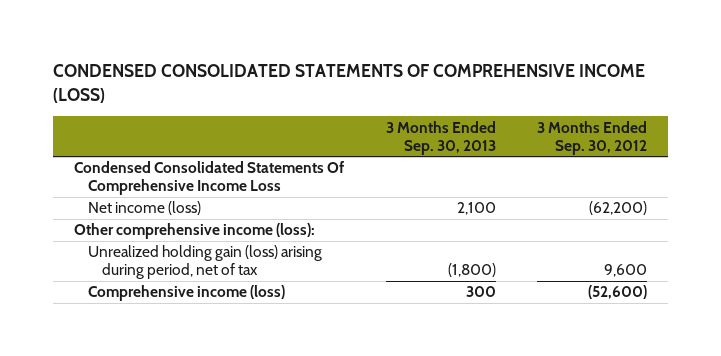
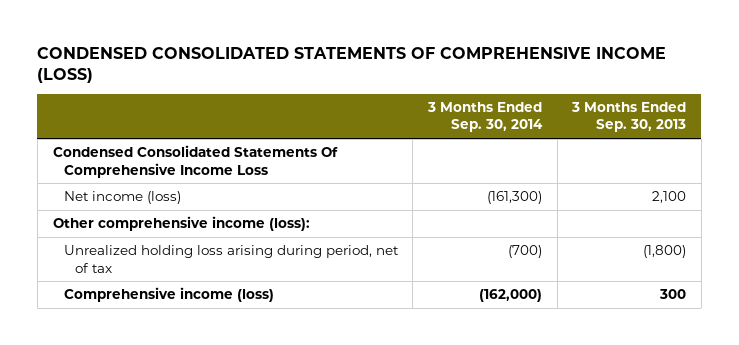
[537,120,648,155] 3 Months Ended Sep. 30, 2012 -> none
none -> [426,102,543,133] 3 Months Ended Sep. 30, 2014
[88,245,323,280] Unrealized holding gain (loss) arising during period, net of tax -> [63,245,399,273] Unrealized holding loss arising during period, net of tax

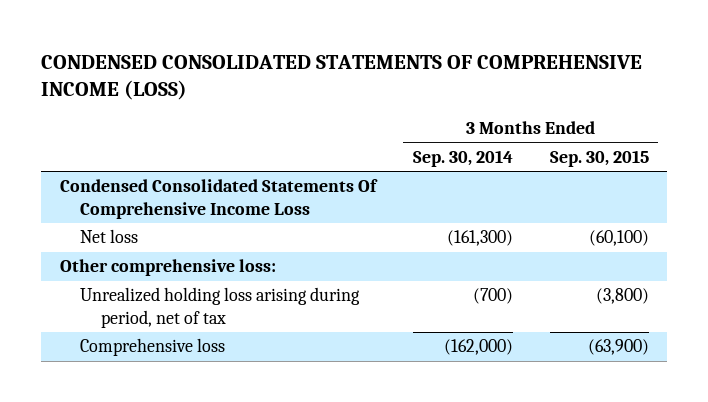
[571,102,687,133] 3 Months Ended Sep. 30, 2013 -> none
none -> [549,149,649,167] Sep. 30, 2015
[63,191,181,205] Net income (loss) -> [80,229,139,244] Net loss
[52,216,310,232] Other comprehensive income (loss): -> [59,259,276,277] Other comprehensive loss:
[63,287,274,303] Comprehensive income (loss) -> [80,338,226,357] Comprehensive loss

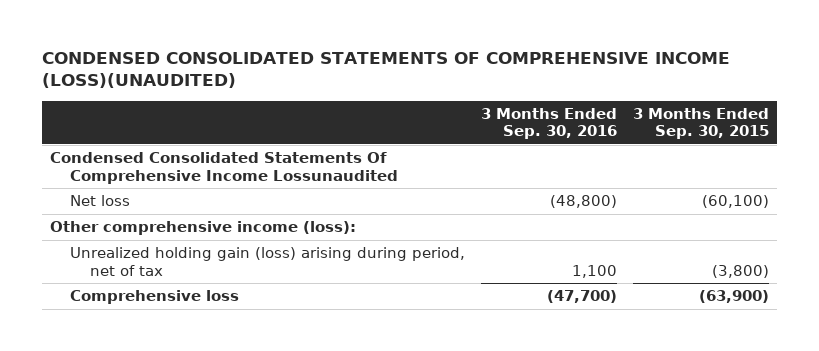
[41,54,643,101] CONDENSED CONSOLIDATED STATEMENTS OF COMPREHENSIVE INCOME (LOSS) -> [41,52,730,89] CONDENSED CONSOLIDATED STATEMENTS OF COMPREHENSIVE INCOME (LOSS)(UNAUDITED)
[412,149,513,167] Sep. 30, 2014 -> none
none -> [480,107,617,140] 3 Months Ended Sep. 30, 2016
[59,179,378,219] Condensed Consolidated Statements Of Comprehensive Income Loss -> [49,152,398,184] Condensed Consolidated Statements Of Comprehensive Income Lossunaudited
[59,259,276,277] Other comprehensive loss: -> [49,221,356,236] Other comprehensive income (loss):
[80,287,361,328] Unrealized holding loss arising during period, net of tax -> [69,247,465,276] Unrealized holding gain (loss) arising during period, net of tax

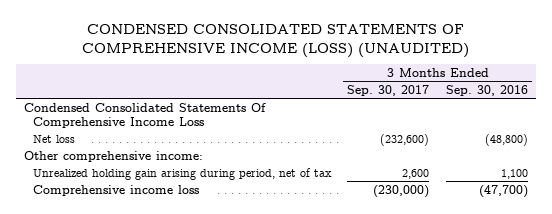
[41,52,730,89] CONDENSED CONSOLIDATED STATEMENTS OF COMPREHENSIVE INCOME (LOSS)(UNAUDITED) -> [82,24,470,58] CONDENSED CONSOLIDATED STATEMENTS OF COMPREHENSIVE INCOME (LOSS) (UNAUDITED)
[632,107,769,140] 3 Months Ended Sep. 30, 2015 -> none
none -> [347,84,430,96] Sep. 30, 2017
[49,152,398,184] Condensed Consolidated Statements Of Comprehensive Income Lossunaudited -> [24,102,267,128] Condensed Consolidated Statements Of Comprehensive Income Loss
[49,221,356,236] Other comprehensive income (loss): -> [24,150,204,162] Other comprehensive income:
[69,247,465,276] Unrealized holding gain (loss) arising during period, net of tax -> [32,167,332,180] Unrealized holding gain arising during period, net of tax
[69,290,239,305] Comprehensive loss -> [32,184,199,196] Comprehensive income loss

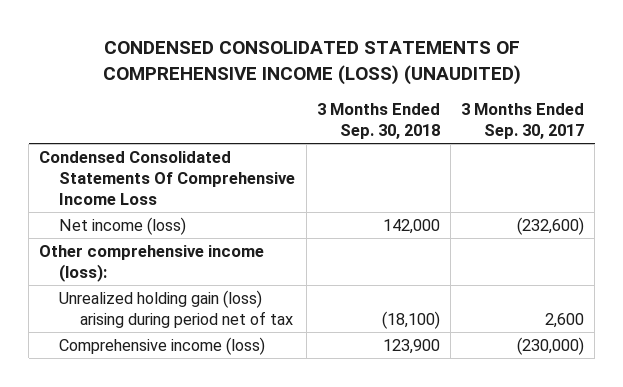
[446,84,529,96] Sep. 30, 2016 -> none
none -> [316,103,440,140] 3 Months Ended Sep. 30, 2018
[32,134,75,143] Net loss -> [59,216,187,235] Net income (loss)
[24,150,204,162] Other comprehensive income: -> [39,244,265,282] Other comprehensive income (loss):
[32,167,332,180] Unrealized holding gain arising during period, net of tax -> [59,289,293,328] Unrealized holding gain (loss) arising during period net of tax
[32,184,199,196] Comprehensive income loss -> [59,336,266,355] Comprehensive income (loss)

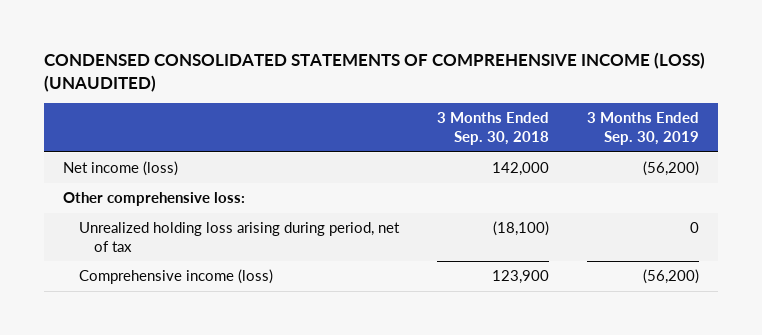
[461,103,585,140] 3 Months Ended Sep. 30, 2017 -> none
none -> [586,112,699,145] 3 Months Ended Sep. 30, 2019
[39,150,296,205] Condensed Consolidated Statements Of Comprehensive Income Loss -> none
[39,244,265,282] Other comprehensive income (loss): -> [63,192,246,207] Other comprehensive loss:
[59,289,293,328] Unrealized holding gain (loss) arising during period net of tax -> [78,222,400,252] Unrealized holding loss arising during period, net of tax

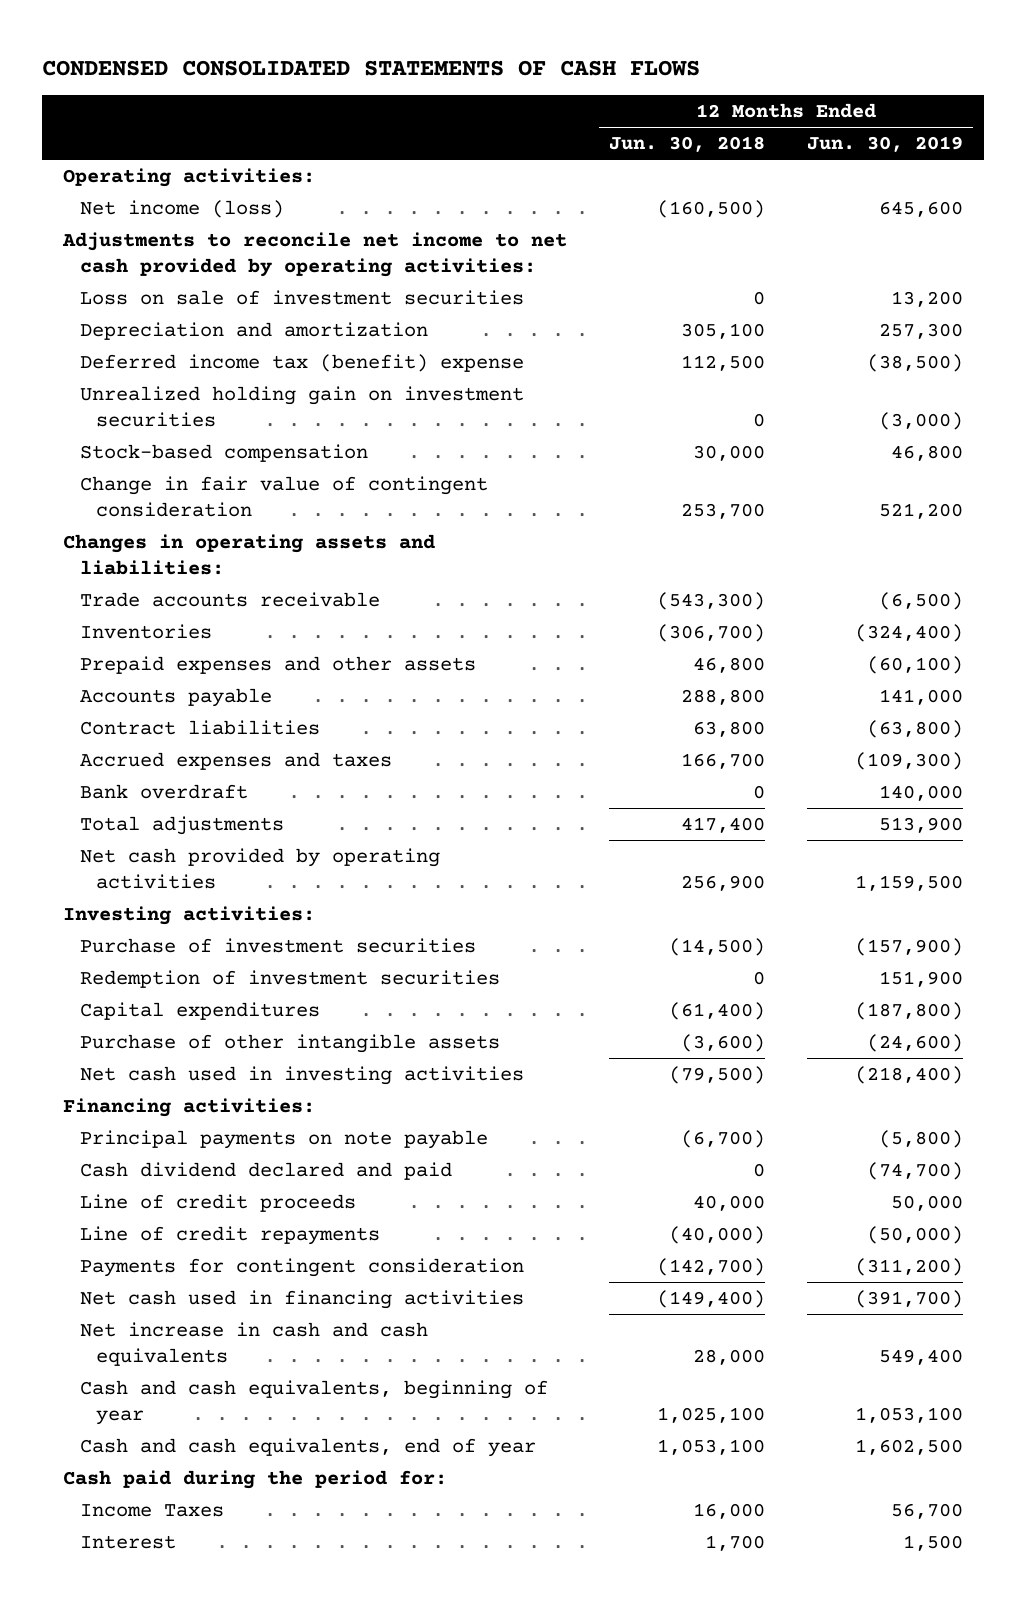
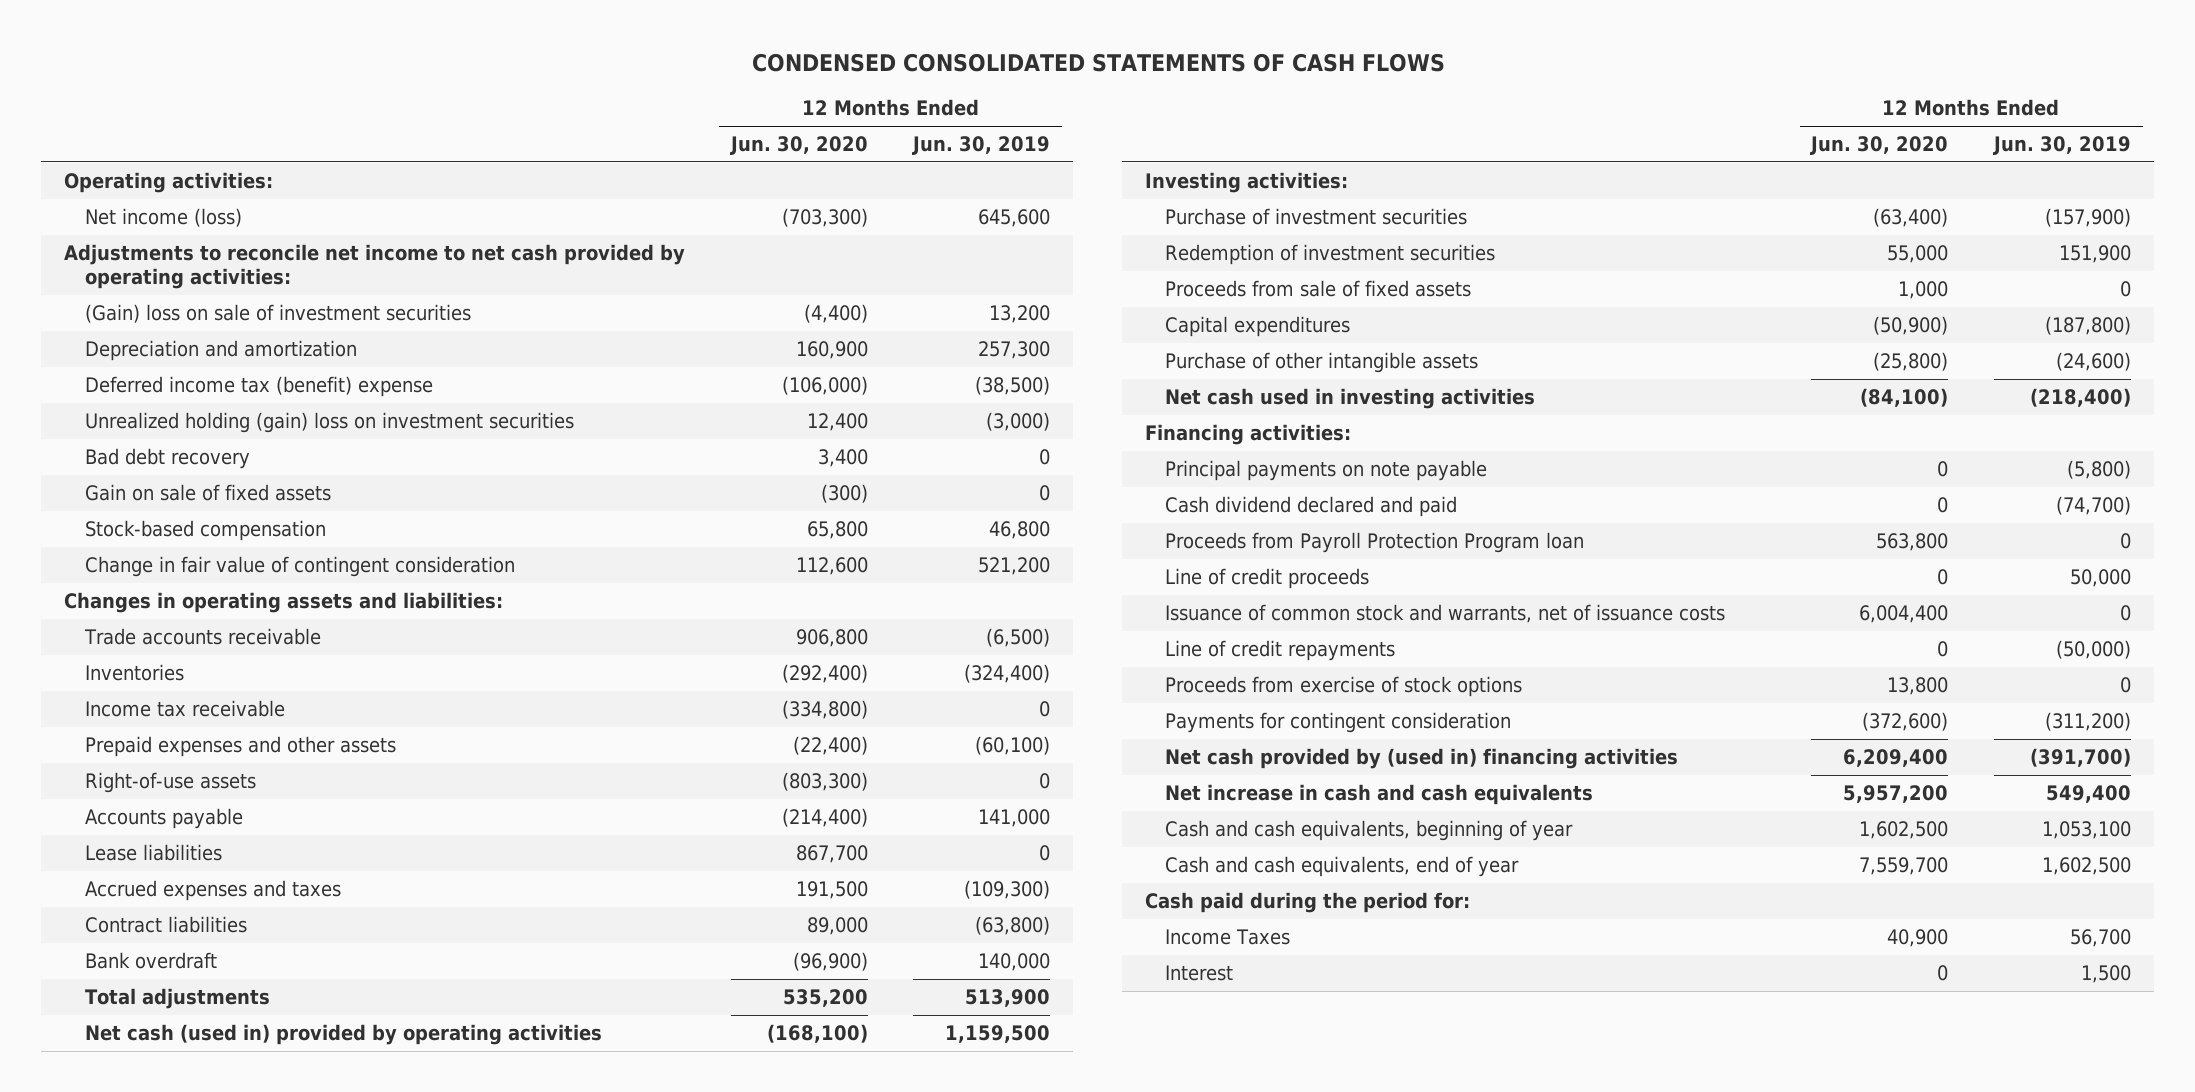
[609,136,766,153] Jun. 30, 2018 -> none
none -> [729,135,868,155] Jun. 30, 2020
[79,290,524,306] Loss on sale of investment securities -> [84,303,471,323] (Gain) loss on sale of investment securities
[79,386,524,428] Unrealized holding gain on investment securities -> [84,411,574,433] Unrealized holding (gain) loss on investment securities
none -> [84,447,250,469] Bad debt recovery
none -> [84,483,331,501] Gain on sale of fixed assets
none -> [84,699,285,717] Income tax receivable
none -> [84,771,256,793] Right-of-use assets
none -> [84,843,222,861] Lease liabilities
[79,720,320,736] Contract liabilities -> [84,915,247,933] Contract liabilities
[79,848,440,890] Net cash provided by operating activities -> [84,1023,602,1045] Net cash (used in) provided by operating activities
none -> [1165,279,1472,297] Proceeds from sale of fixed assets
none -> [1165,531,1585,553] Proceeds from Payroll Protection Program loan
none -> [1165,603,1726,623] Issuance of common stock and warrants, net of issuance costs
none -> [1165,675,1523,697] Proceeds from exercise of stock options
[79,1290,524,1310] Net cash used in financing activities -> [1165,747,1679,769] Net cash provided by (used in) financing activities

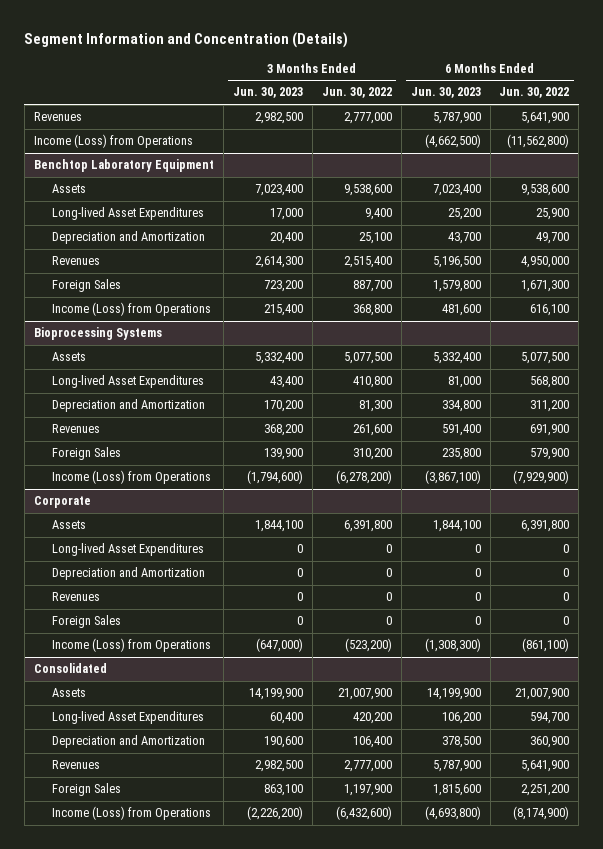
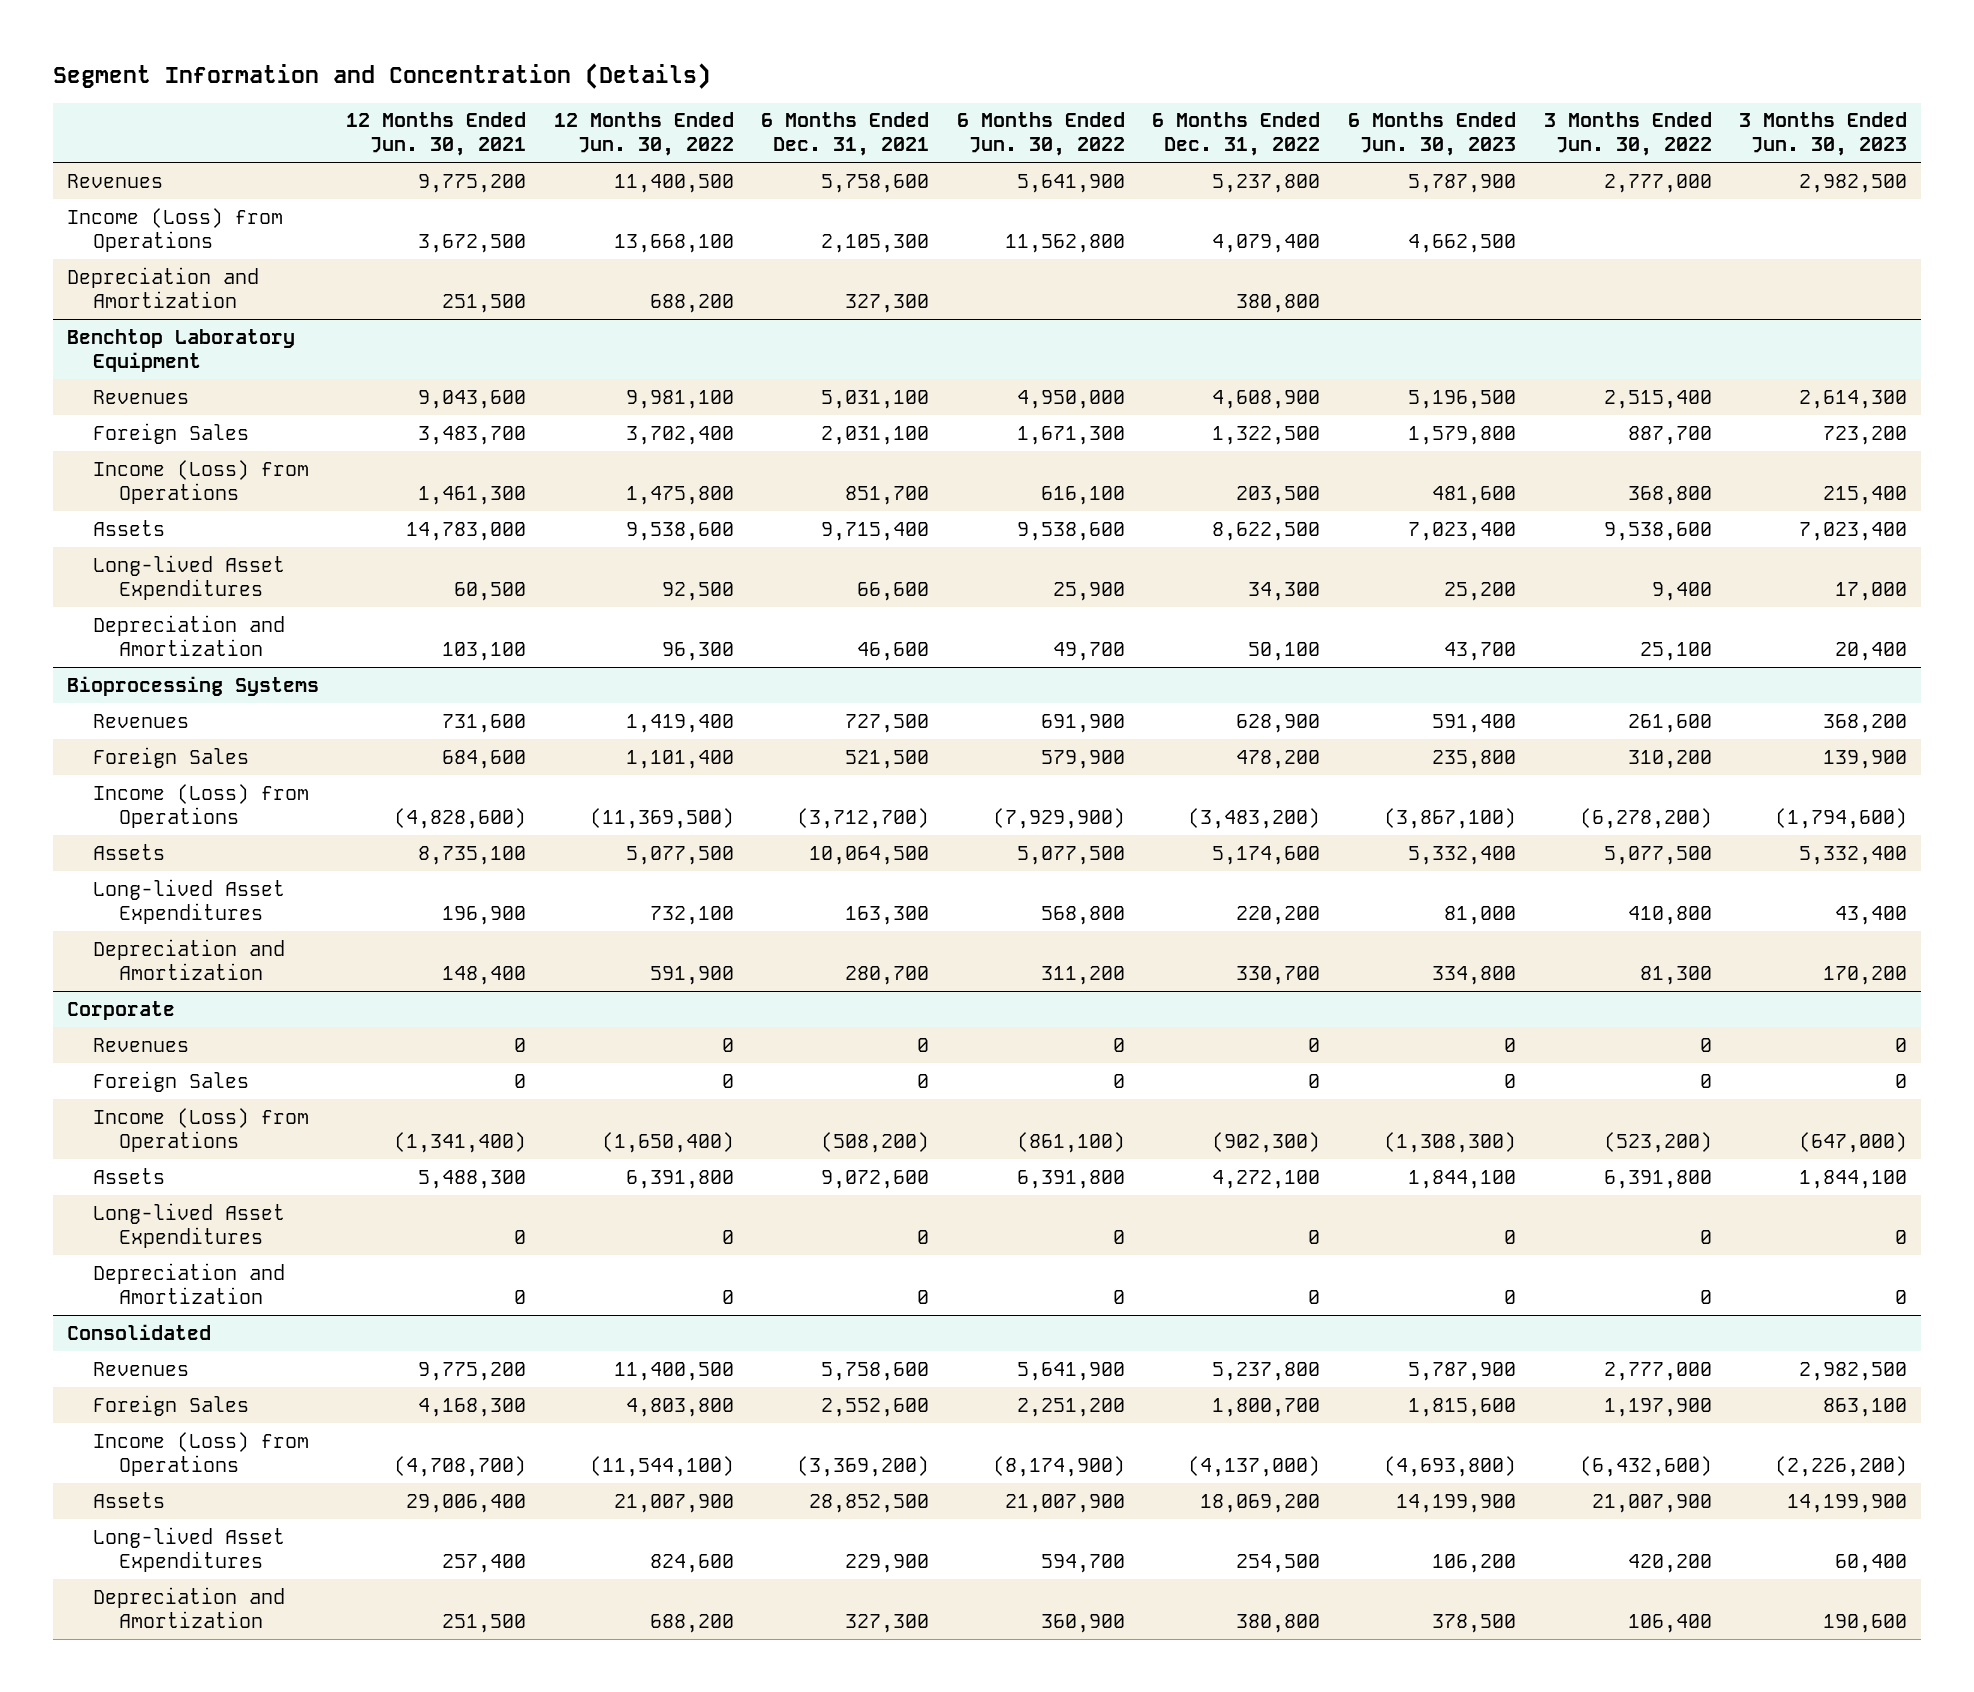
none -> [346,112,527,157] 12 Months Ended Jun. 30, 2021
none -> [553,112,734,157] 12 Months Ended Jun. 30, 2022
none -> [761,112,930,157] 6 Months Ended Dec. 31, 2021
none -> [1152,112,1321,157] 6 Months Ended Dec. 31, 2022
[424,134,481,149] (4,662,500) -> [1408,233,1517,253] 4,662,500
[507,134,570,149] (11,562,800) -> [1004,233,1125,253] 11,562,800
none -> [66,266,259,308] Depreciation and Amortization
[51,184,86,194] Assets -> [92,519,165,536] Assets
[51,207,204,221] Long-lived Asset Expenditures -> [92,554,285,600] Long-lived Asset Expenditures
[51,231,205,245] Depreciation and Amortization -> [92,614,285,656] Depreciation and Amortization
[51,352,86,362] Assets -> [92,843,165,860] Assets
[51,375,204,389] Long-lived Asset Expenditures -> [92,878,285,924] Long-lived Asset Expenditures
[51,399,205,413] Depreciation and Amortization -> [92,938,285,980] Depreciation and Amortization
[51,520,86,530] Assets -> [92,1167,165,1184] Assets
[51,543,204,557] Long-lived Asset Expenditures -> [92,1202,285,1248] Long-lived Asset Expenditures
[51,567,205,581] Depreciation and Amortization -> [92,1262,285,1304] Depreciation and Amortization
[51,688,86,698] Assets -> [92,1491,165,1508] Assets
[51,711,204,725] Long-lived Asset Expenditures -> [92,1526,285,1572] Long-lived Asset Expenditures
[51,735,205,749] Depreciation and Amortization -> [92,1586,285,1628] Depreciation and Amortization

